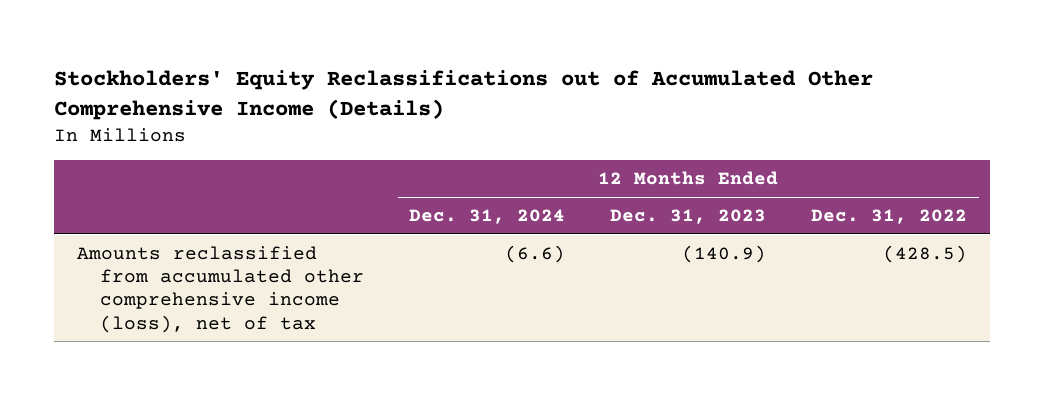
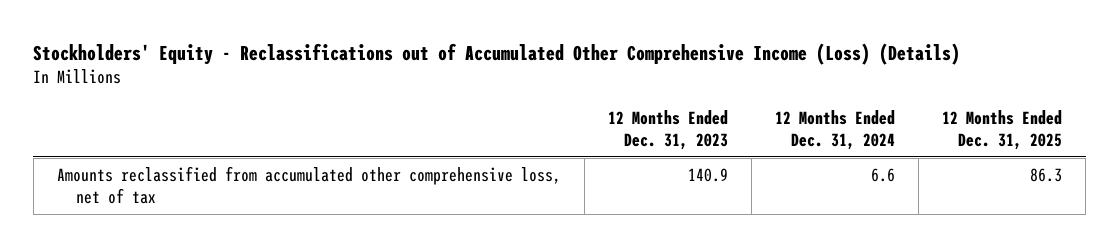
[54,69,874,120] Stockholders' Equity Reclassifications out of Accumulated Other Comprehensive Income (Details) -> [33,43,961,66] Stockholders' Equity - Reclassifications out of Accumulated Other Comprehensive Income (Loss) (Details)
[811,208,968,224] Dec. 31, 2022 -> none
none -> [942,110,1063,150] 12 Months Ended Dec. 31, 2025
[77,245,365,333] Amounts reclassified from accumulated other comprehensive income (loss), net of tax -> [56,166,561,204] Amounts reclassified from accumulated other comprehensive loss, net of tax
[505,244,566,263] (6.6) -> [871,168,896,183] 6.6
[682,244,767,263] (140.9) -> [687,168,728,183] 140.9

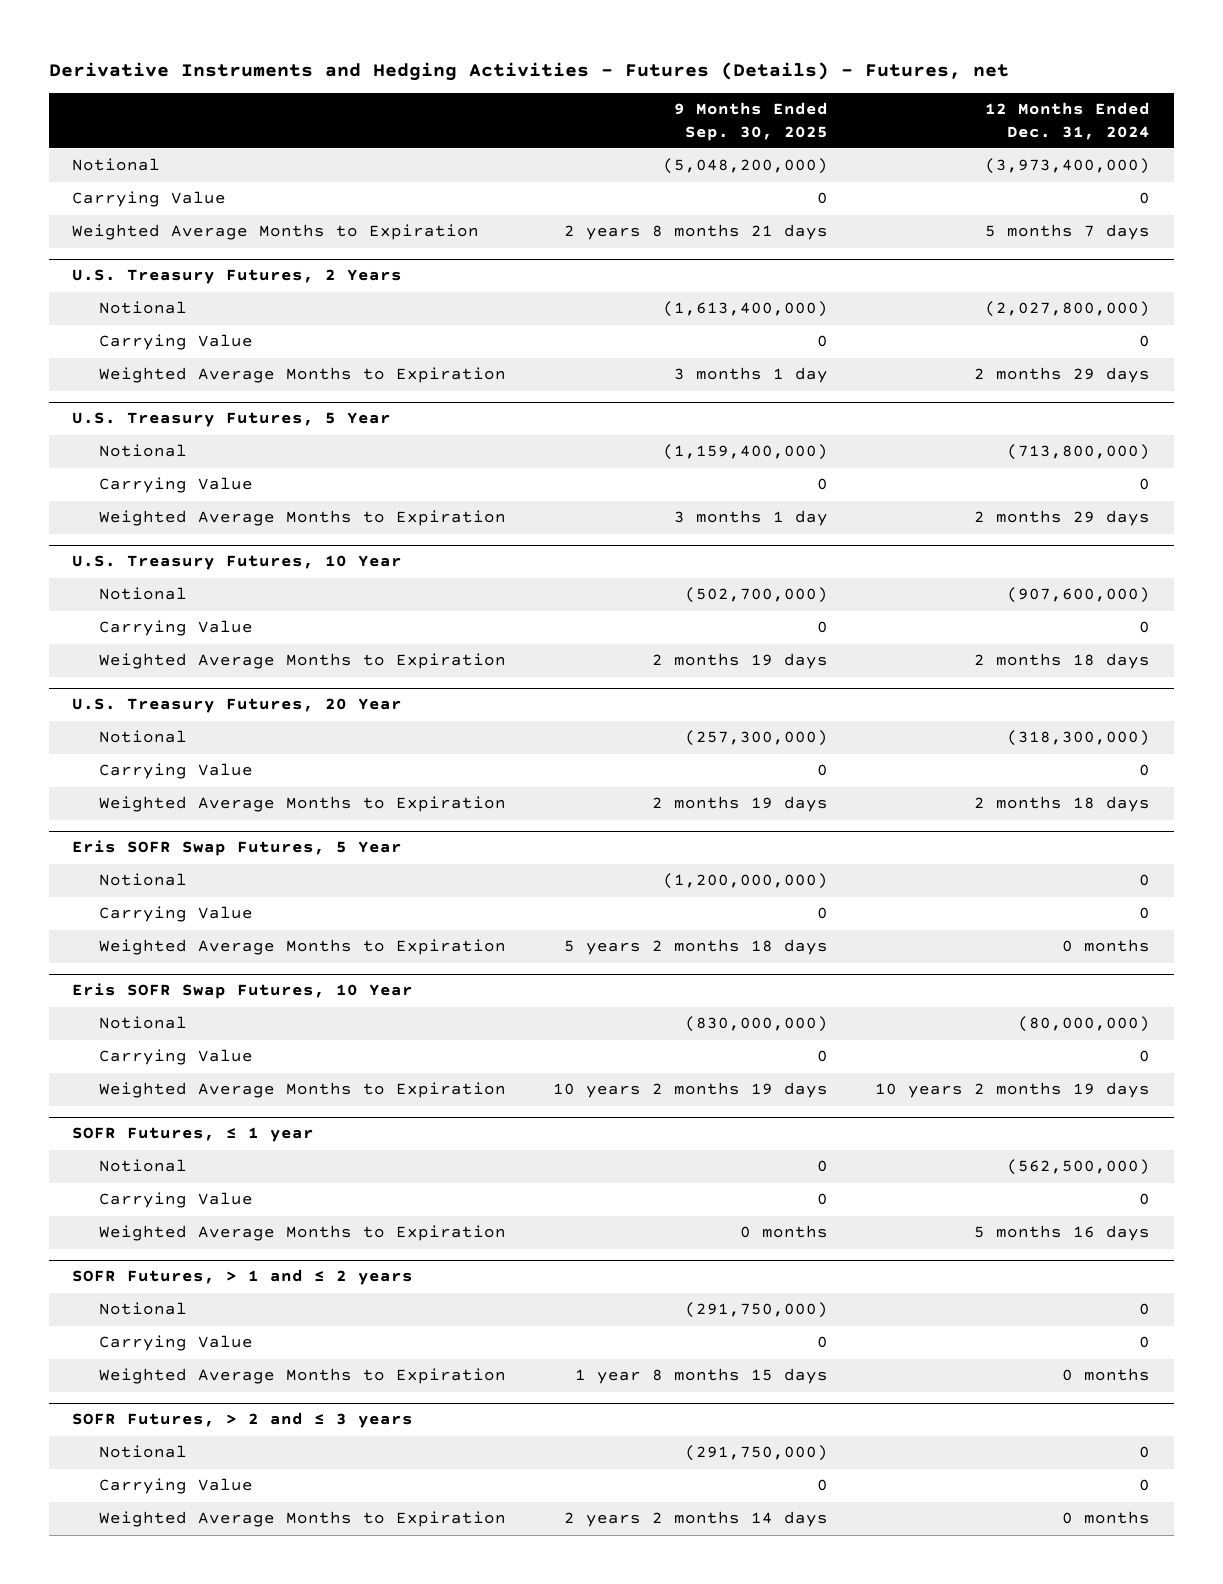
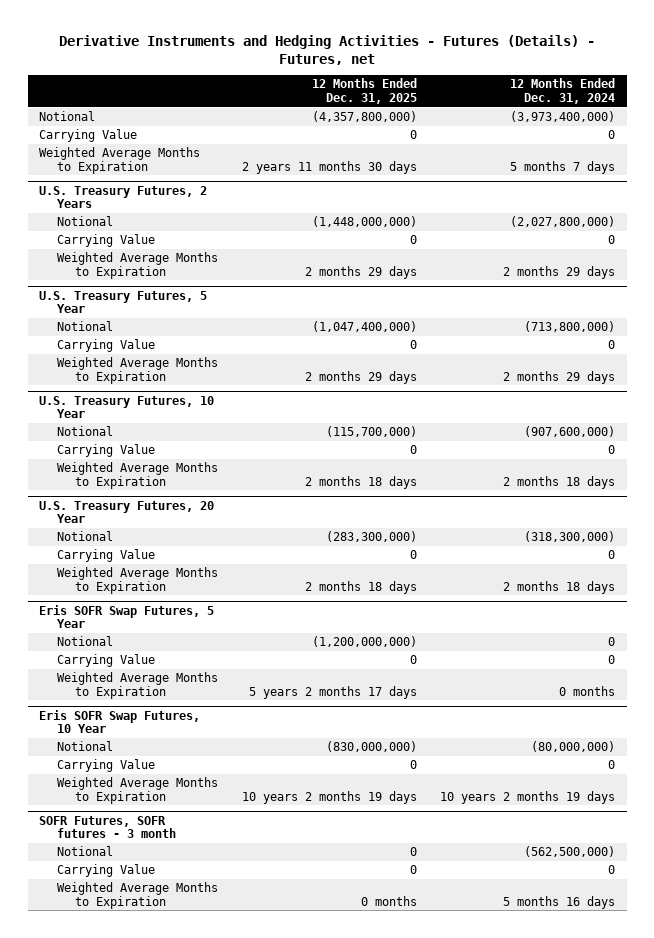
[674,102,829,141] 9 Months Ended Sep. 30, 2025 -> none
none -> [311,78,417,104] 12 Months Ended Dec. 31, 2025
[72,1127,315,1143] SOFR Futures, ≤ 1 year -> none
none -> [39,815,177,839] SOFR Futures, SOFR futures - 3 month
[72,1269,414,1286] SOFR Futures, > 1 and ≤ 2 years -> none
[99,1302,188,1316] Notional -> none
[99,1335,254,1352] Carrying Value -> none
[99,1368,507,1385] Weighted Average Months to Expiration -> none
[72,1412,414,1429] SOFR Futures, > 2 and ≤ 3 years -> none
[99,1445,188,1459] Notional -> none
[99,1478,254,1495] Carrying Value -> none
[99,1511,507,1528] Weighted Average Months to Expiration -> none

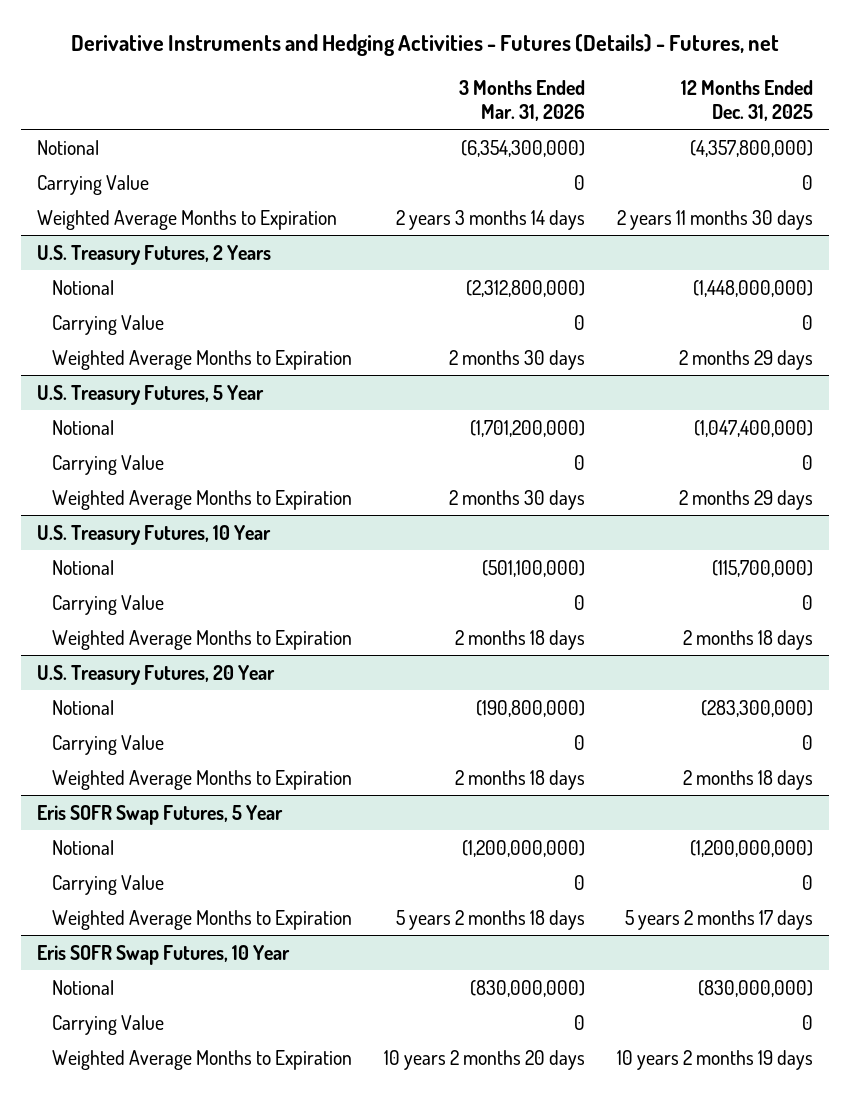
[509,78,615,104] 12 Months Ended Dec. 31, 2024 -> none
none -> [458,80,585,121] 3 Months Ended Mar. 31, 2026
[39,815,177,839] SOFR Futures, SOFR futures - 3 month -> none
[57,846,114,857] Notional -> none
[57,864,156,878] Carrying Value -> none
[57,882,219,909] Weighted Average Months to Expiration -> none

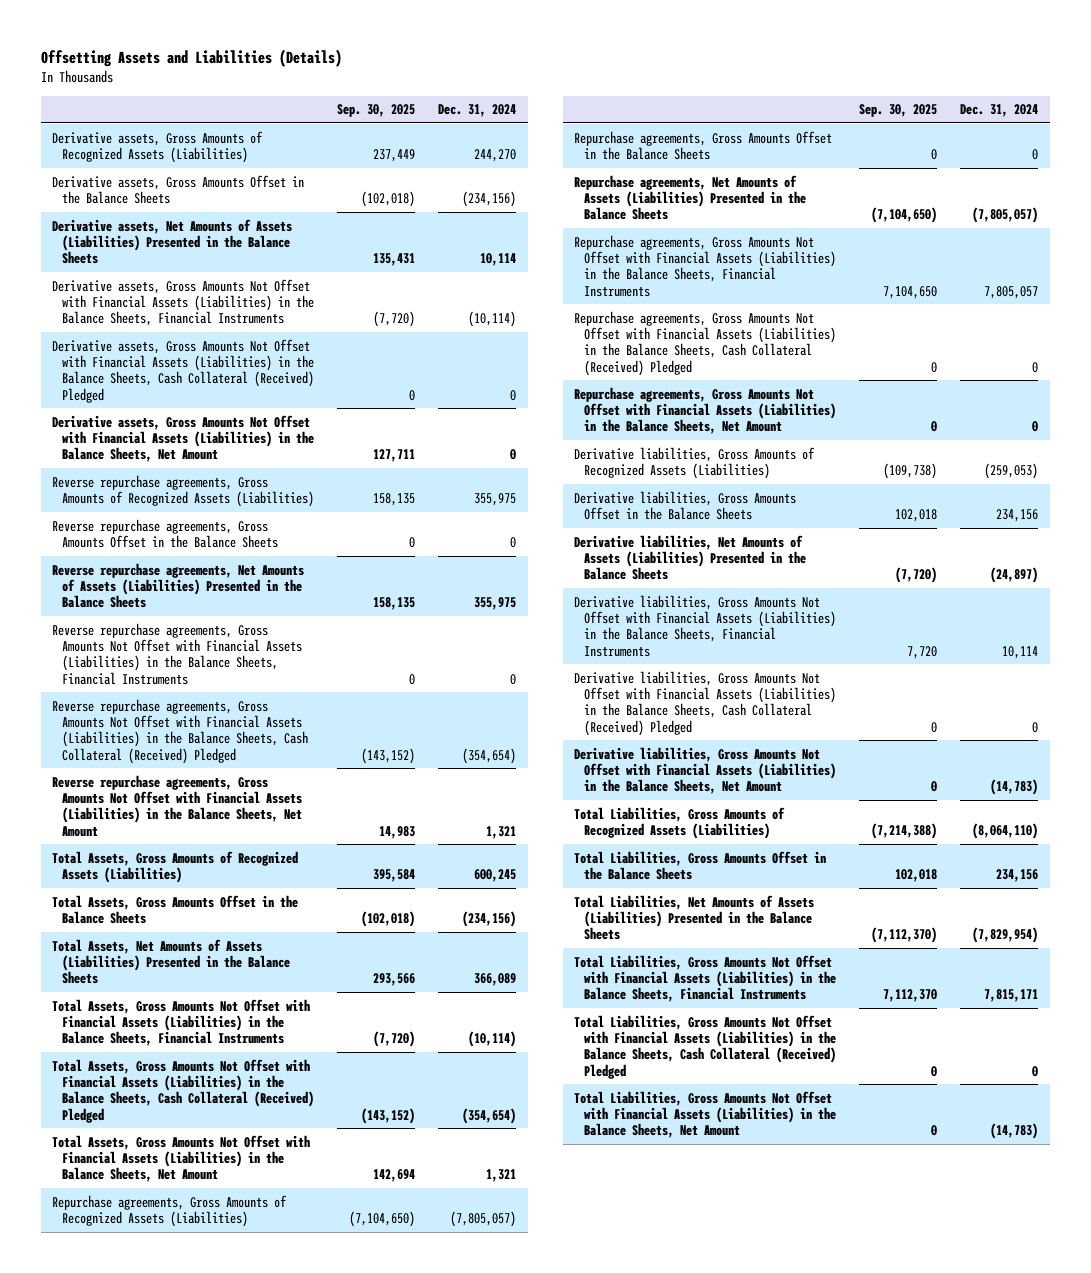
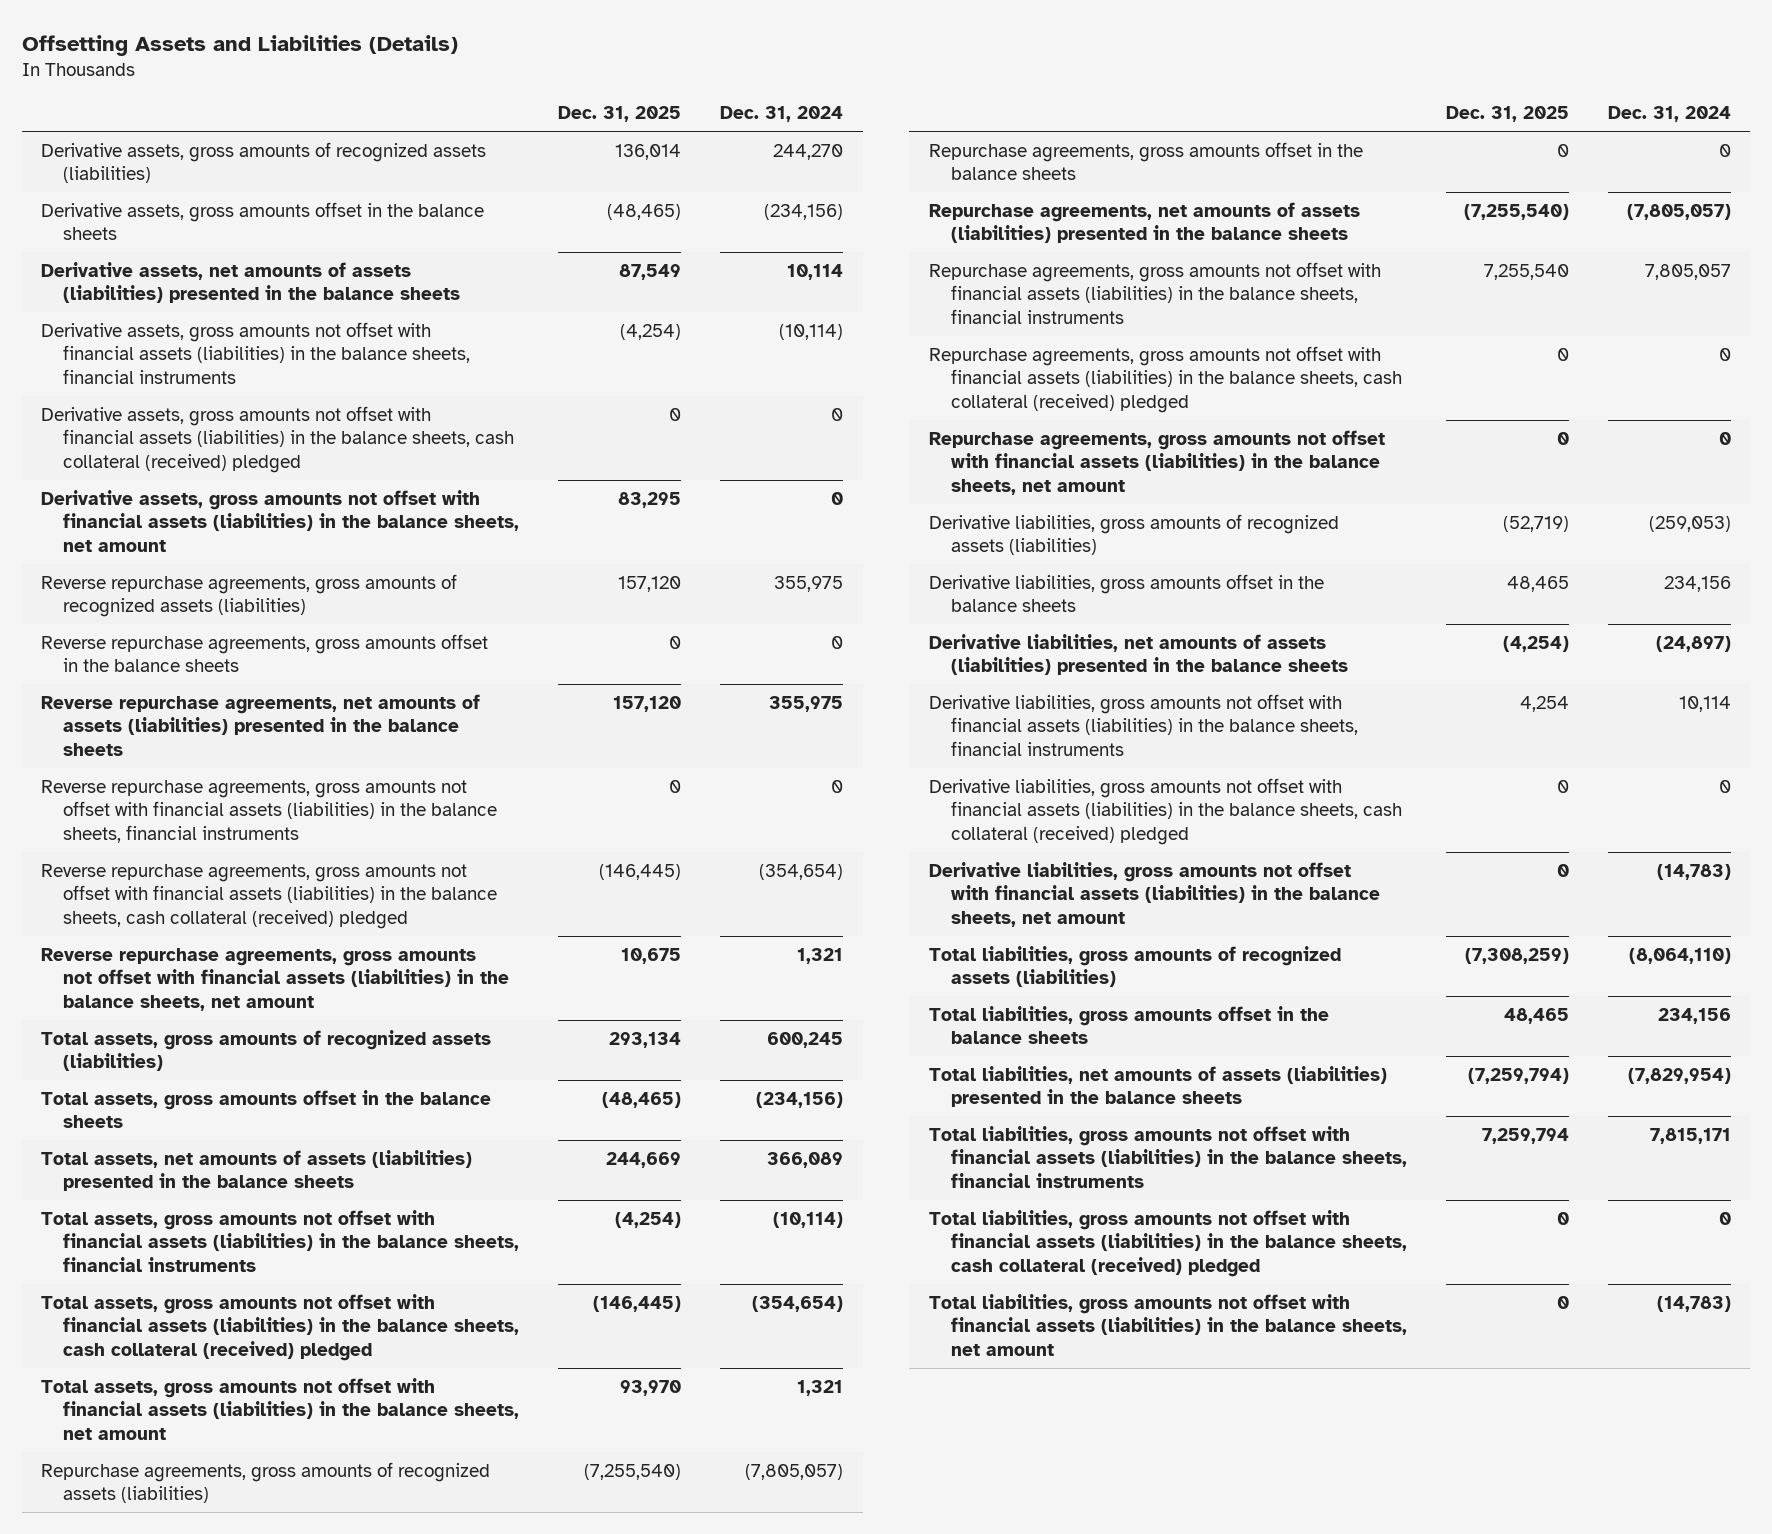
[337,104,416,118] Sep. 30, 2025 -> none
none -> [558,106,682,123] Dec. 31, 2025
[52,130,264,163] Derivative assets, Gross Amounts of Recognized Assets (Liabilities) -> [41,141,487,184] Derivative assets, gross amounts of recognized assets (liabilities)
[52,174,305,204] Derivative assets, Gross Amounts Offset in the Balance Sheets -> [41,201,485,241] Derivative assets, gross amounts offset in the balance sheets
[52,218,293,265] Derivative assets, Net Amounts of Assets (Liabilities) Presented in the Balance Sheets -> [41,261,461,304] Derivative assets, net amounts of assets (liabilities) presented in the balance sheets
[52,278,315,327] Derivative assets, Gross Amounts Not Offset with Financial Assets (Liabilities) in the Balance Sheets, Financial Instruments -> [41,321,471,384] Derivative assets, gross amounts not offset with financial assets (liabilities) in the balance sheets, financial instruments
[52,338,315,403] Derivative assets, Gross Amounts Not Offset with Financial Assets (Liabilities) in the Balance Sheets, Cash Collateral (Received) Pledged -> [41,405,515,473] Derivative assets, gross amounts not offset with financial assets (liabilities) in the balance sheets, cash collateral (received) pledged
[52,414,315,463] Derivative assets, Gross Amounts Not Offset with Financial Assets (Liabilities) in the Balance Sheets, Net Amount -> [41,489,520,552] Derivative assets, gross amounts not offset with financial assets (liabilities) in the balance sheets, net amount
[52,474,315,507] Reverse repurchase agreements, Gross Amounts of Recognized Assets (Liabilities) -> [41,573,458,618] Reverse repurchase agreements, gross amounts of recognized assets (liabilities)
[52,518,279,548] Reverse repurchase agreements, Gross Amounts Offset in the Balance Sheets -> [41,633,489,673] Reverse repurchase agreements, gross amounts offset in the balance sheets
[52,562,305,609] Reverse repurchase agreements, Net Amounts of Assets (Liabilities) Presented in the Balance Sheets -> [41,693,481,756] Reverse repurchase agreements, net amounts of assets (liabilities) presented in the balance sheets
[52,622,303,685] Reverse repurchase agreements, Gross Amounts Not Offset with Financial Assets (Liabilities) in the Balance Sheets, Financial Instruments -> [41,779,498,843] Reverse repurchase agreements, gross amounts not offset with financial assets (liabilities) in the balance sheets, financial instruments
[52,698,309,764] Reverse repurchase agreements, Gross Amounts Not Offset with Financial Assets (Liabilities) in the Balance Sheets, Cash Collateral (Received) Pledged -> [41,863,498,929] Reverse repurchase agreements, gross amounts not offset with financial assets (liabilities) in the balance sheets, cash collateral (received) pledged
[52,774,303,837] Reverse repurchase agreements, Gross Amounts Not Offset with Financial Assets (Liabilities) in the Balance Sheets, Net Amount -> [41,947,510,1011] Reverse repurchase agreements, gross amounts not offset with financial assets (liabilities) in the balance sheets, net amount
[52,850,299,883] Total Assets, Gross Amounts of Recognized Assets (Liabilities) -> [41,1029,492,1072] Total assets, gross amounts of recognized assets (liabilities)
[52,894,299,924] Total Assets, Gross Amounts Offset in the Balance Sheets -> [41,1089,492,1129] Total assets, gross amounts offset in the balance sheets
[52,938,291,985] Total Assets, Net Amounts of Assets (Liabilities) Presented in the Balance Sheets -> [41,1149,473,1192] Total assets, net amounts of assets (liabilities) presented in the balance sheets
[52,998,311,1047] Total Assets, Gross Amounts Not Offset with Financial Assets (Liabilities) in the Balance Sheets, Financial Instruments -> [41,1209,520,1272] Total assets, gross amounts not offset with financial assets (liabilities) in the balance sheets, financial instruments
[52,1058,315,1123] Total Assets, Gross Amounts Not Offset with Financial Assets (Liabilities) in the Balance Sheets, Cash Collateral (Received) Pledged -> [41,1293,520,1361] Total assets, gross amounts not offset with financial assets (liabilities) in the balance sheets, cash collateral (received) pledged
[52,1134,311,1183] Total Assets, Gross Amounts Not Offset with Financial Assets (Liabilities) in the Balance Sheets, Net Amount -> [41,1377,520,1440] Total assets, gross amounts not offset with financial assets (liabilities) in the balance sheets, net amount
[52,1194,288,1227] Repurchase agreements, Gross Amounts of Recognized Assets (Liabilities) -> [41,1461,491,1504] Repurchase agreements, gross amounts of recognized assets (liabilities)
[574,130,833,160] Repurchase agreements, Gross Amounts Offset in the Balance Sheets -> [928,141,1363,181] Repurchase agreements, gross amounts offset in the balance sheets
[574,174,807,221] Repurchase agreements, Net Amounts of Assets (Liabilities) Presented in the Balance Sheets -> [928,201,1360,244] Repurchase agreements, net amounts of assets (liabilities) presented in the balance sheets
[574,234,837,297] Repurchase agreements, Gross Amounts Not Offset with Financial Assets (Liabilities) in the Balance Sheets, Financial Instruments -> [928,261,1381,324] Repurchase agreements, gross amounts not offset with financial assets (liabilities) in the balance sheets, financial instruments
[574,310,837,376] Repurchase agreements, Gross Amounts Not Offset with Financial Assets (Liabilities) in the Balance Sheets, Cash Collateral (Received) Pledged -> [928,345,1402,413] Repurchase agreements, gross amounts not offset with financial assets (liabilities) in the balance sheets, cash collateral (received) pledged
[574,386,837,435] Repurchase agreements, Gross Amounts Not Offset with Financial Assets (Liabilities) in the Balance Sheets, Net Amount -> [928,429,1385,495] Repurchase agreements, gross amounts not offset with financial assets (liabilities) in the balance sheets, net amount
[574,446,816,479] Derivative liabilities, Gross Amounts of Recognized Assets (Liabilities) -> [928,513,1339,556] Derivative liabilities, gross amounts of recognized assets (liabilities)
[574,490,797,520] Derivative liabilities, Gross Amounts Offset in the Balance Sheets -> [928,573,1324,613] Derivative liabilities, gross amounts offset in the balance sheets
[574,534,807,581] Derivative liabilities, Net Amounts of Assets (Liabilities) Presented in the Balance Sheets -> [928,633,1348,676] Derivative liabilities, net amounts of assets (liabilities) presented in the balance sheets
[574,594,837,657] Derivative liabilities, Gross Amounts Not Offset with Financial Assets (Liabilities) in the Balance Sheets, Financial Instruments -> [928,693,1358,756] Derivative liabilities, gross amounts not offset with financial assets (liabilities) in the balance sheets, financial instruments
[574,670,837,736] Derivative liabilities, Gross Amounts Not Offset with Financial Assets (Liabilities) in the Balance Sheets, Cash Collateral (Received) Pledged -> [928,777,1402,845] Derivative liabilities, gross amounts not offset with financial assets (liabilities) in the balance sheets, cash collateral (received) pledged
[574,746,837,795] Derivative liabilities, Gross Amounts Not Offset with Financial Assets (Liabilities) in the Balance Sheets, Net Amount -> [928,861,1380,927] Derivative liabilities, gross amounts not offset with financial assets (liabilities) in the balance sheets, net amount
[574,806,786,839] Total Liabilities, Gross Amounts of Recognized Assets (Liabilities) -> [928,945,1341,988] Total liabilities, gross amounts of recognized assets (liabilities)
[574,850,827,880] Total Liabilities, Gross Amounts Offset in the Balance Sheets -> [928,1005,1329,1045] Total liabilities, gross amounts offset in the balance sheets
[574,894,815,941] Total Liabilities, Net Amounts of Assets (Liabilities) Presented in the Balance Sheets -> [928,1065,1387,1108] Total liabilities, net amounts of assets (liabilities) presented in the balance sheets
[574,954,837,1003] Total Liabilities, Gross Amounts Not Offset with Financial Assets (Liabilities) in the Balance Sheets, Financial Instruments -> [928,1125,1407,1188] Total liabilities, gross amounts not offset with financial assets (liabilities) in the balance sheets, financial instruments
[574,1014,837,1079] Total Liabilities, Gross Amounts Not Offset with Financial Assets (Liabilities) in the Balance Sheets, Cash Collateral (Received) Pledged -> [928,1209,1407,1277] Total liabilities, gross amounts not offset with financial assets (liabilities) in the balance sheets, cash collateral (received) pledged
[574,1090,837,1139] Total Liabilities, Gross Amounts Not Offset with Financial Assets (Liabilities) in the Balance Sheets, Net Amount -> [928,1293,1407,1356] Total liabilities, gross amounts not offset with financial assets (liabilities) in the balance sheets, net amount

